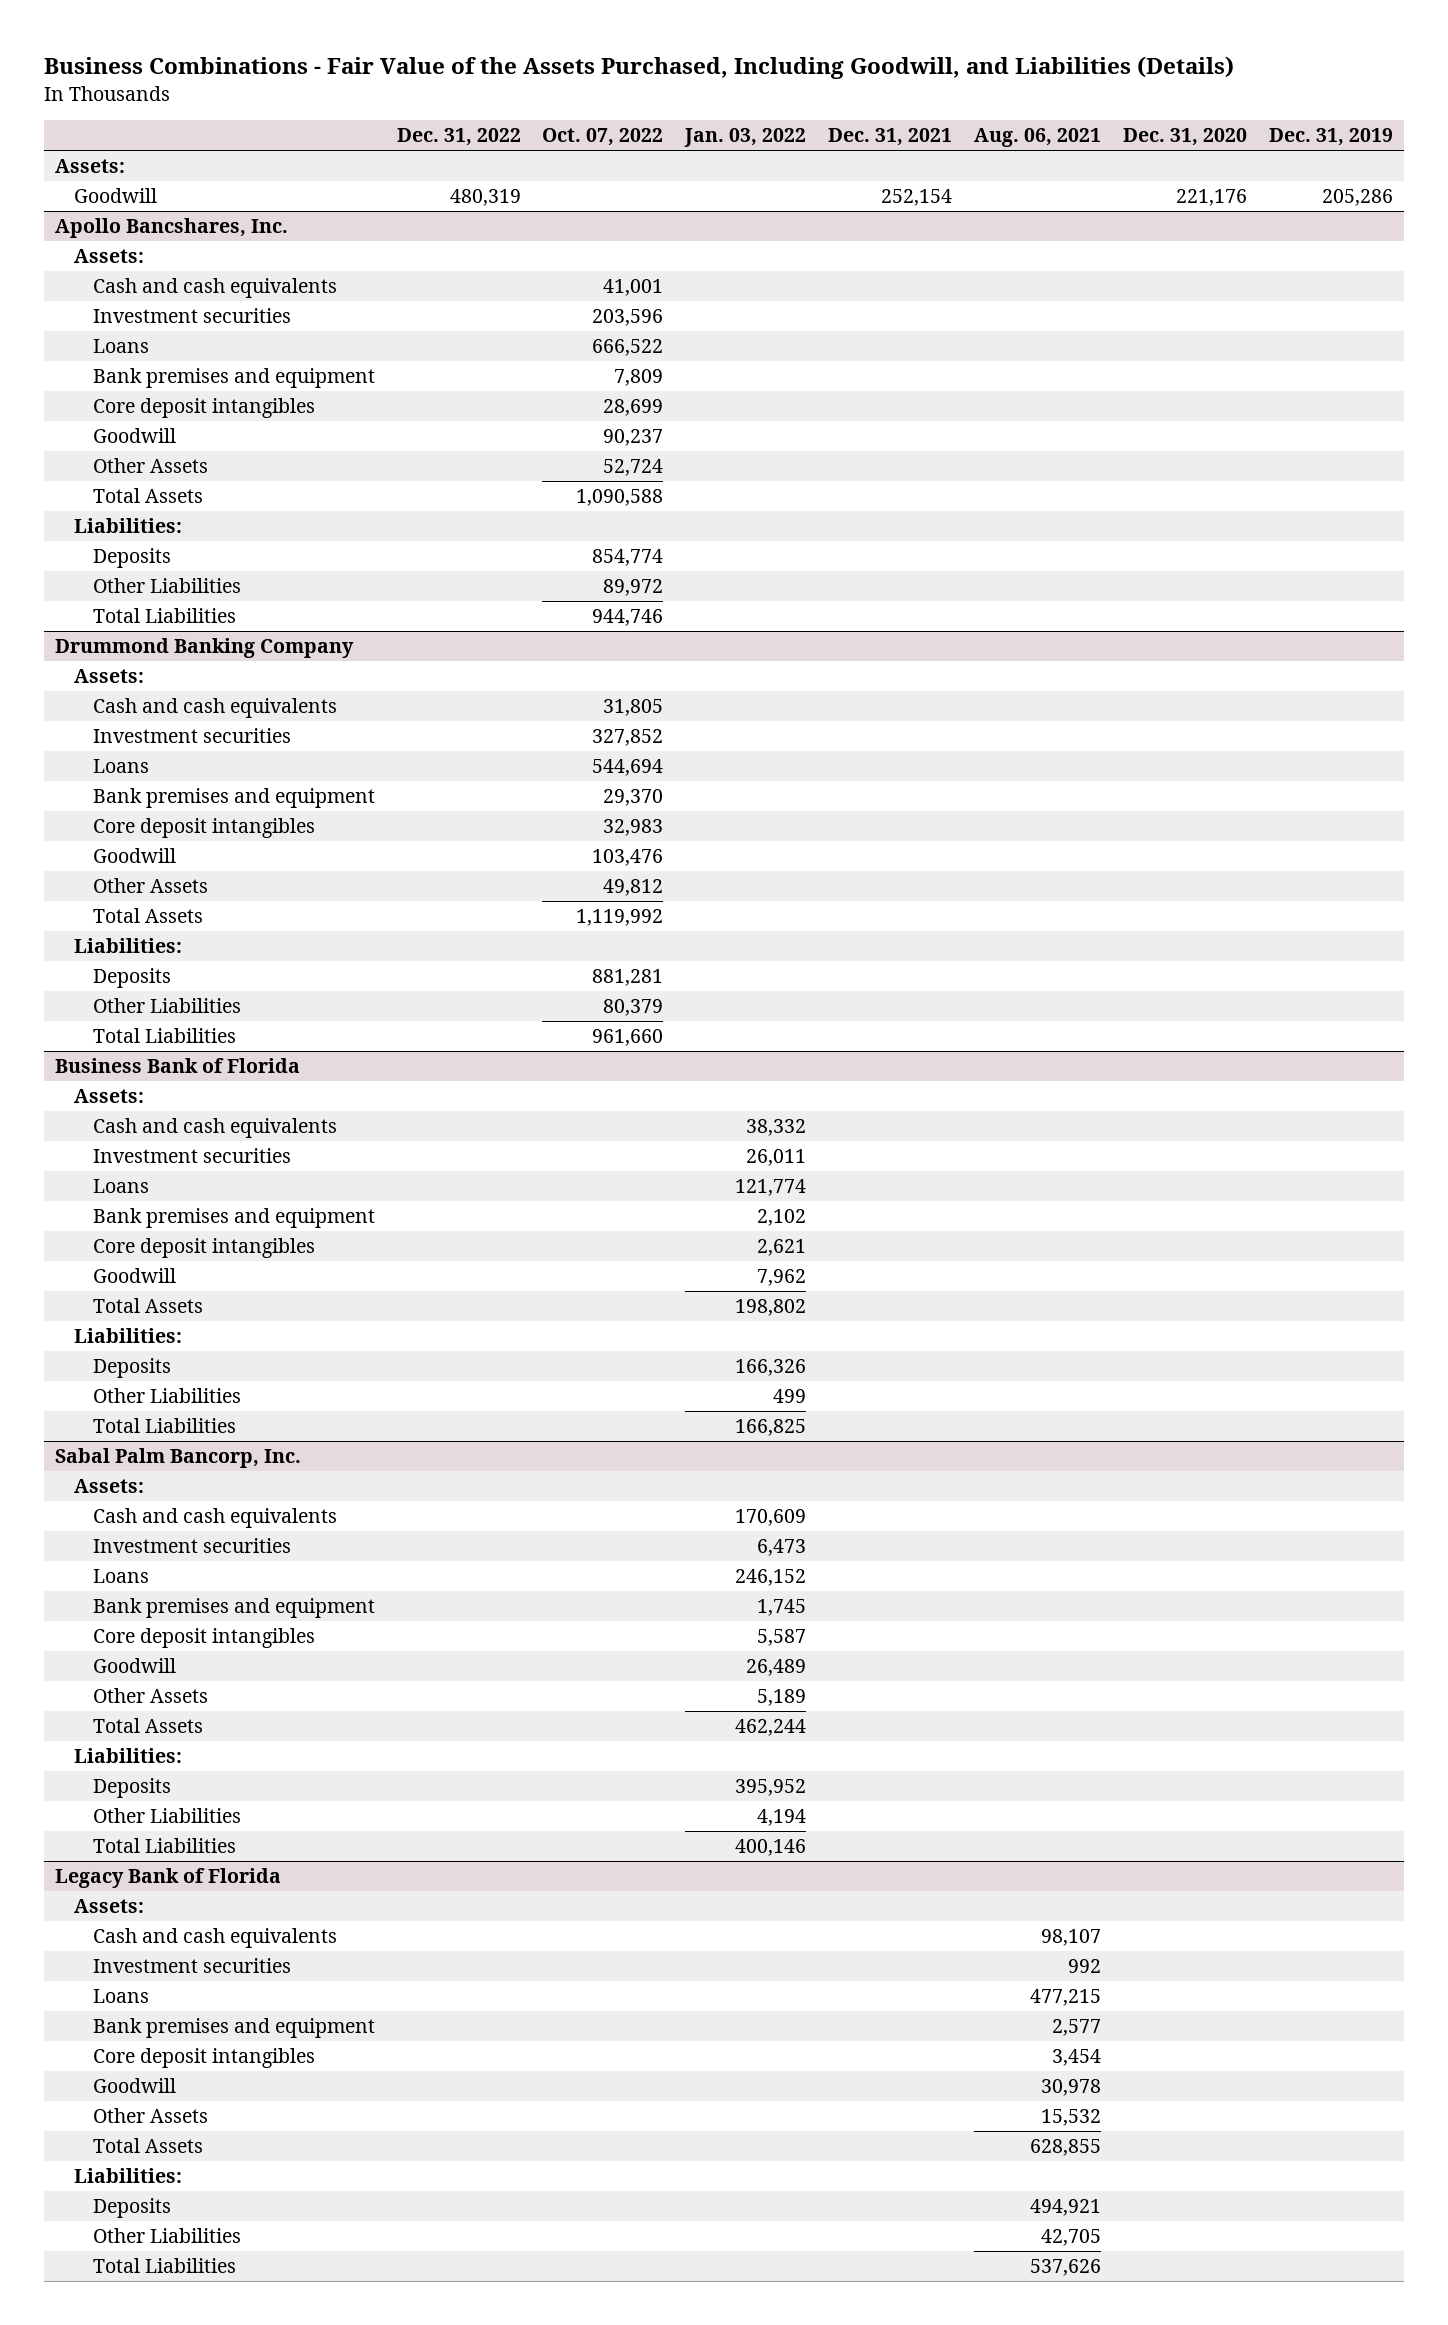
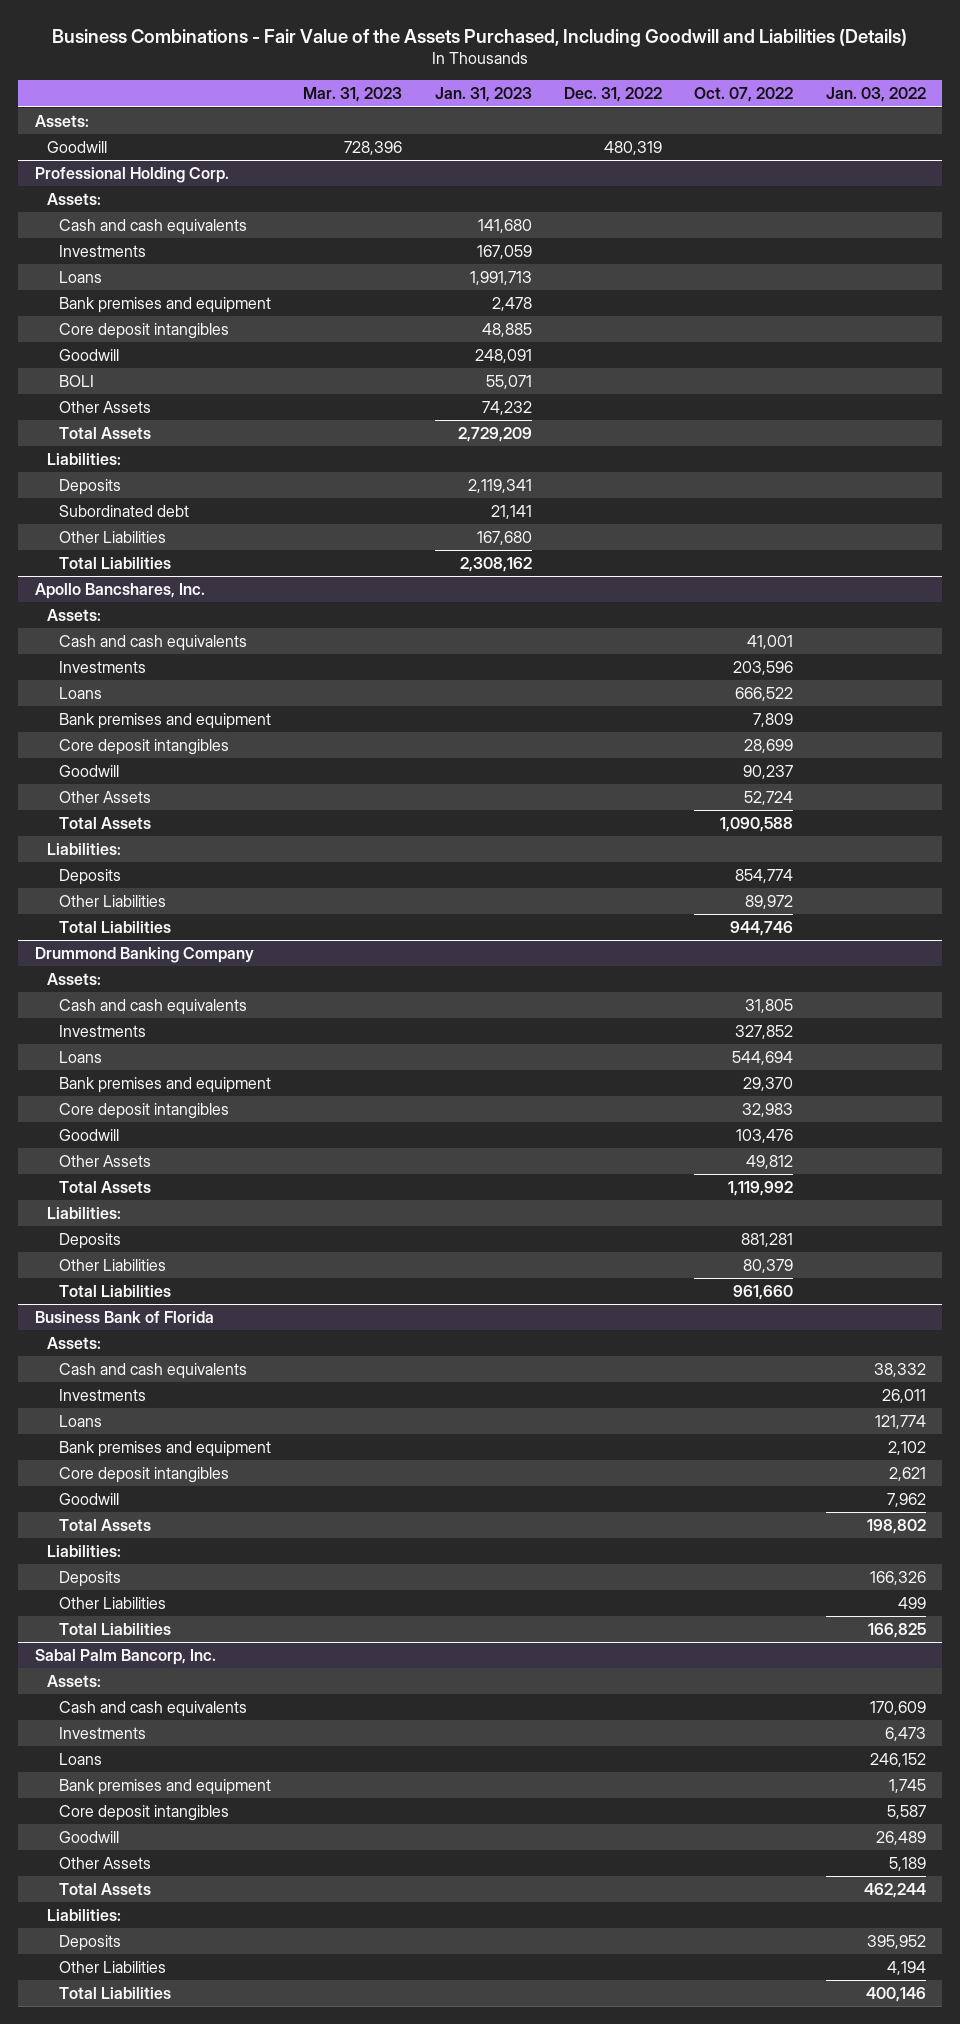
[44,56,1235,80] Business Combinations - Fair Value of the Assets Purchased, Including Goodwill, and Liabilities (Details) -> [52,29,908,48] Business Combinations - Fair Value of the Assets Purchased, Including Goodwill and Liabilities (Details)
[828,128,953,147] Dec. 31, 2021 -> none
[974,128,1102,148] Aug. 06, 2021 -> none
[1123,128,1248,147] Dec. 31, 2020 -> none
[1268,128,1393,147] Dec. 31, 2019 -> none
none -> [303,87,403,103] Mar. 31, 2023
none -> [434,87,532,103] Jan. 31, 2023
none -> [34,166,229,183] Professional Holding Corp.
none -> [46,192,101,205] Assets:
none -> [59,218,248,235] Cash and cash equivalents
none -> [59,244,147,257] Investments
none -> [59,270,103,283] Loans
none -> [59,296,272,313] Bank premises and equipment
none -> [59,322,230,339] Core deposit intangibles
none -> [59,348,120,361] Goodwill
none -> [59,374,95,387] BOLI
none -> [59,400,152,413] Other Assets
none -> [59,426,152,439] Total Assets
none -> [46,452,121,465] Liabilities:
none -> [59,478,122,495] Deposits
none -> [59,504,190,517] Subordinated debt
none -> [59,530,167,543] Other Liabilities
none -> [59,556,172,569] Total Liabilities
[92,307,291,323] Investment securities -> [59,660,147,673] Investments
[92,727,291,743] Investment securities -> [59,1024,147,1037] Investments
[92,1147,291,1163] Investment securities -> [59,1388,147,1401] Investments
[92,1537,291,1553] Investment securities -> [59,1726,147,1739] Investments
[54,1867,281,1888] Legacy Bank of Florida -> none
[73,1898,144,1913] Assets: -> none
[92,1927,337,1948] Cash and cash equivalents -> none
[92,1957,291,1973] Investment securities -> none
[92,1988,149,2003] Loans -> none
[92,2017,375,2038] Bank premises and equipment -> none
[92,2047,315,2068] Core deposit intangibles -> none
[92,2077,176,2093] Goodwill -> none
[92,2107,208,2123] Other Assets -> none
[92,2137,203,2153] Total Assets -> none
[73,2167,182,2183] Liabilities: -> none
[92,2197,171,2218] Deposits -> none
[92,2227,241,2243] Other Liabilities -> none
[92,2257,236,2273] Total Liabilities -> none

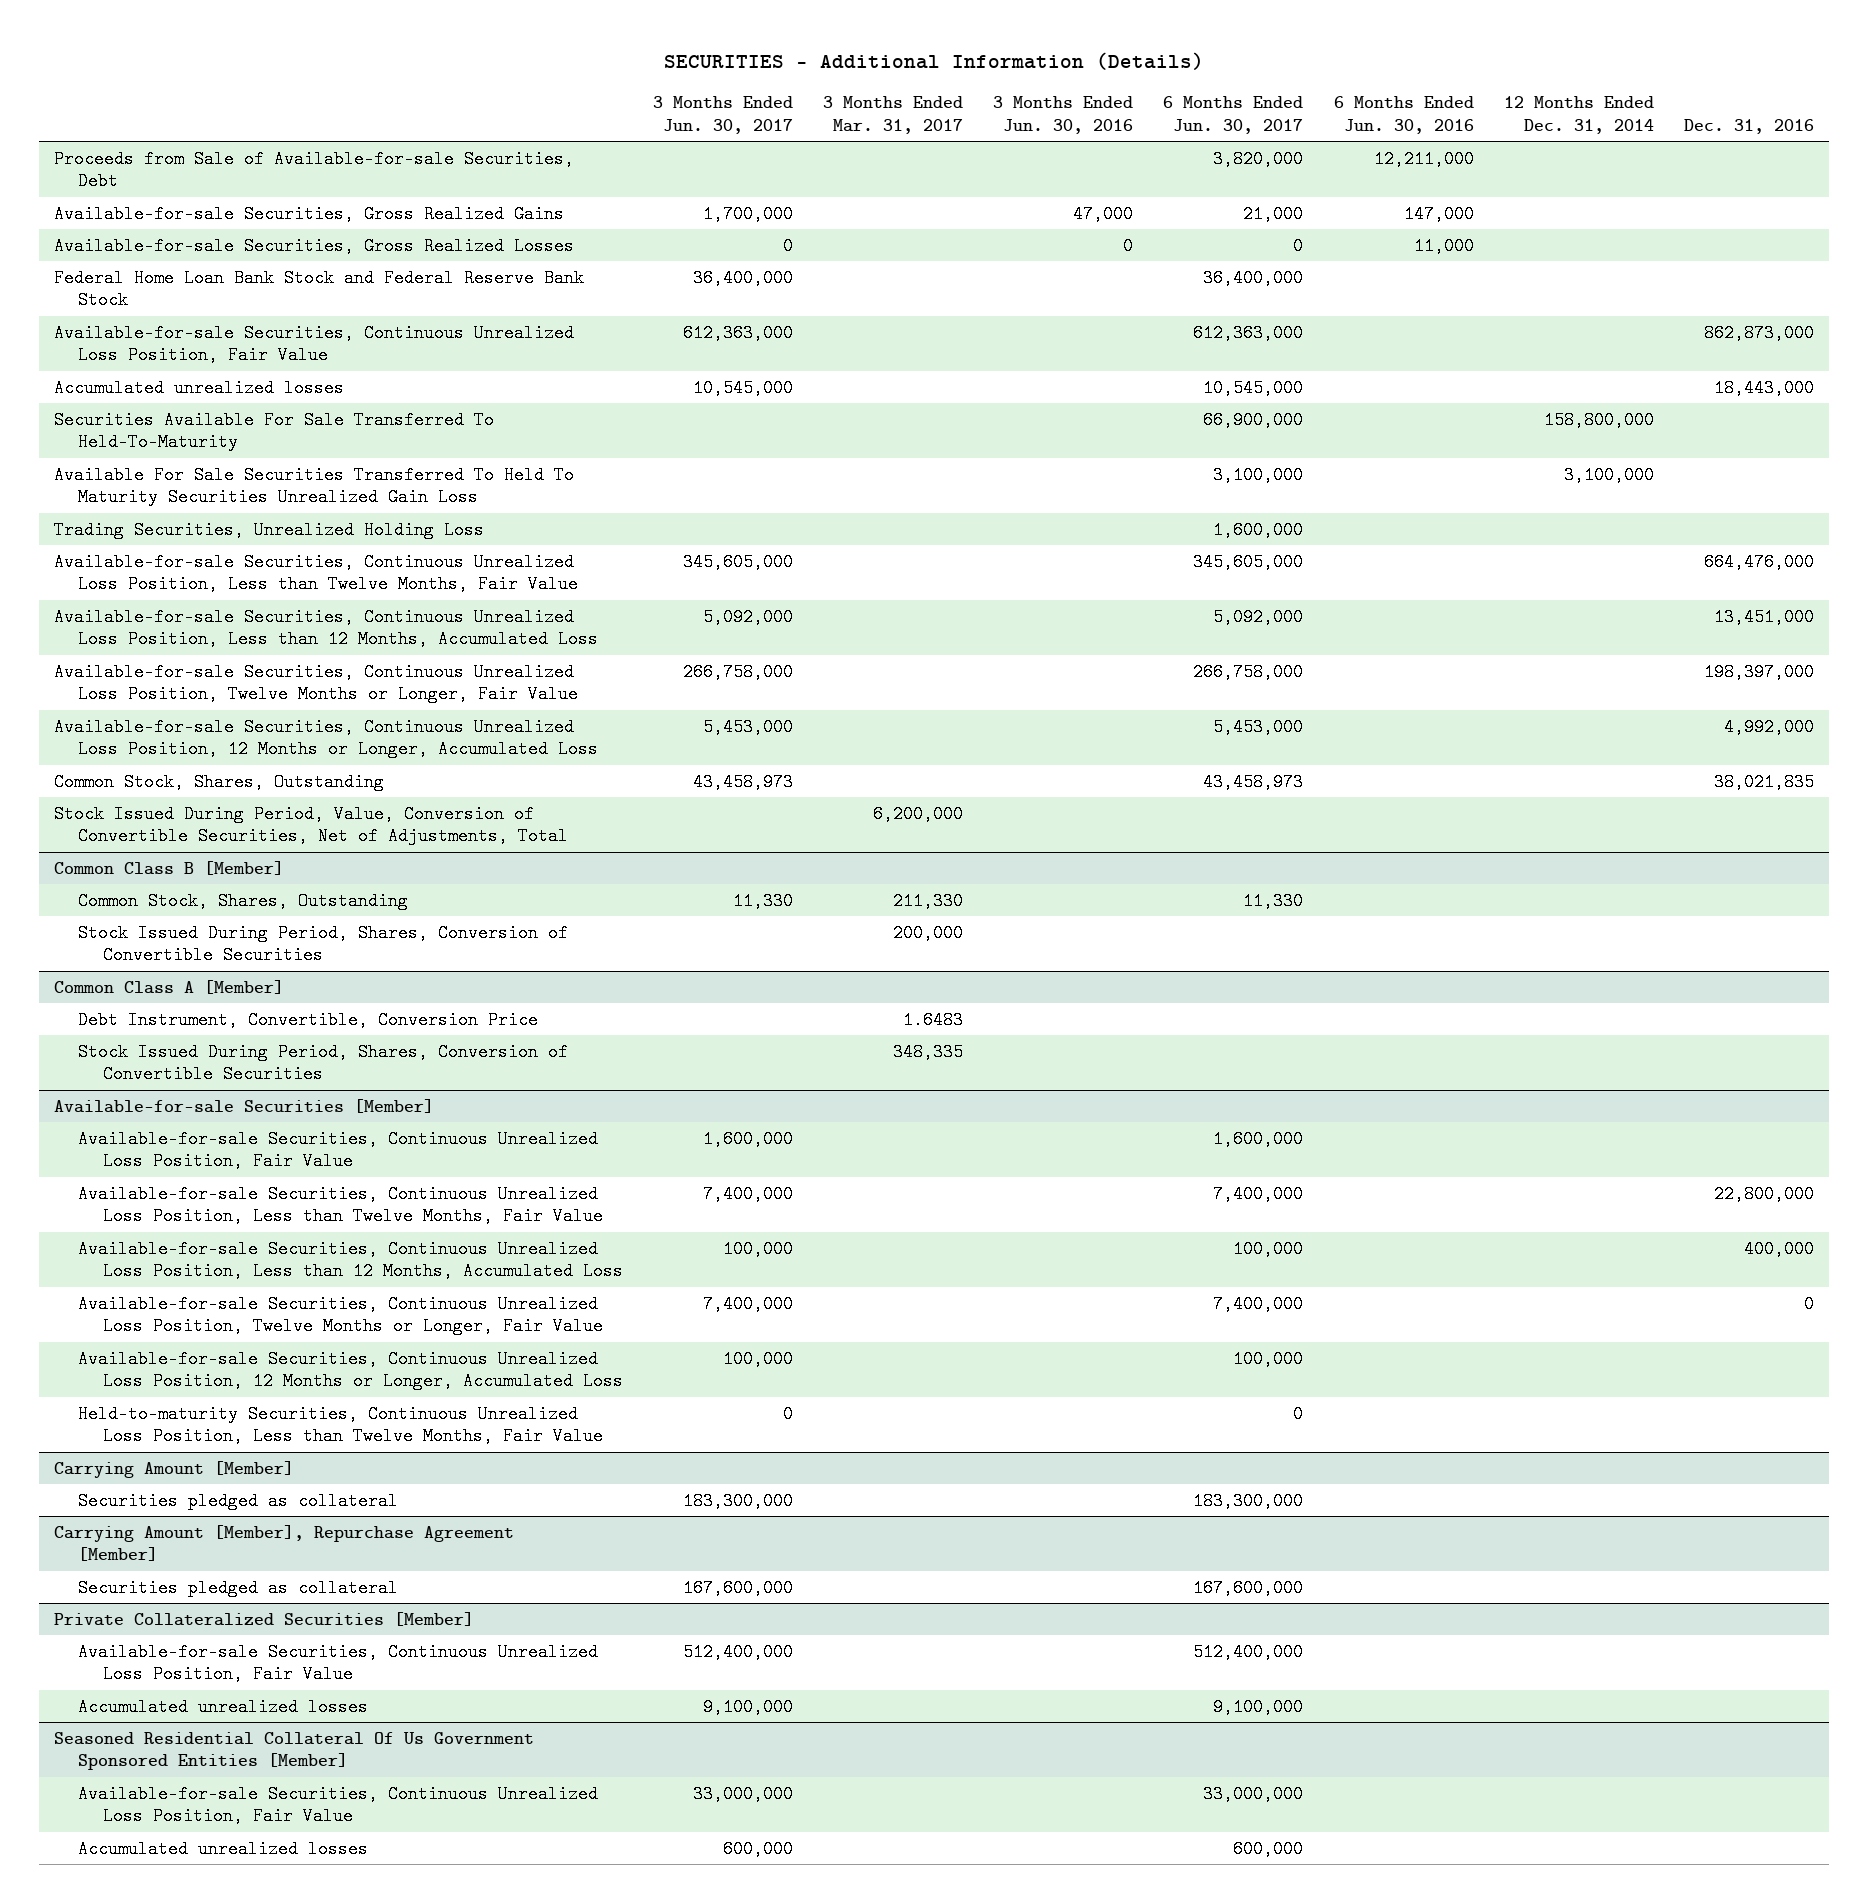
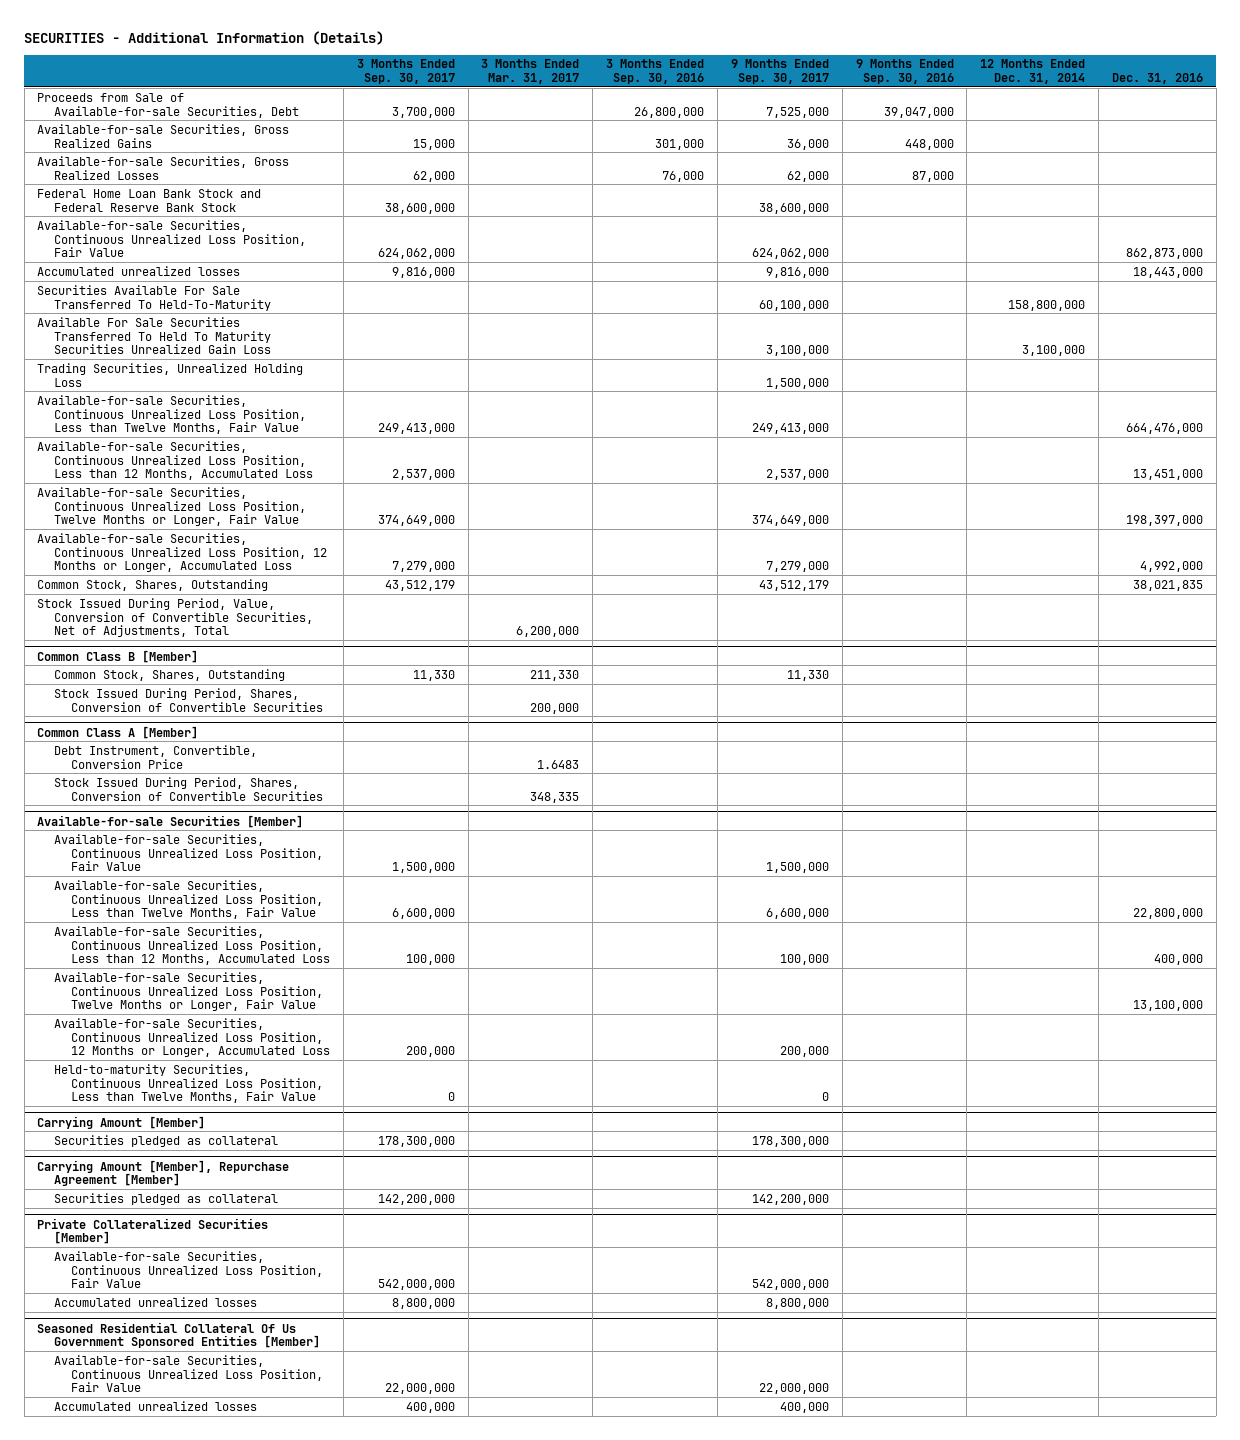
[652,96,793,134] 3 Months Ended Jun. 30, 2017 -> none
[993,96,1134,134] 3 Months Ended Jun. 30, 2016 -> none
[1163,96,1304,134] 6 Months Ended Jun. 30, 2017 -> none
[1333,96,1474,134] 6 Months Ended Jun. 30, 2016 -> none
none -> [356,59,455,85] 3 Months Ended Sep. 30, 2017
none -> [606,59,705,85] 3 Months Ended Sep. 30, 2016
none -> [730,59,829,85] 9 Months Ended Sep. 30, 2017
none -> [855,59,954,85] 9 Months Ended Sep. 30, 2016
[1804,1294,1815,1313] 0 -> [1132,1000,1203,1012] 13,100,000

